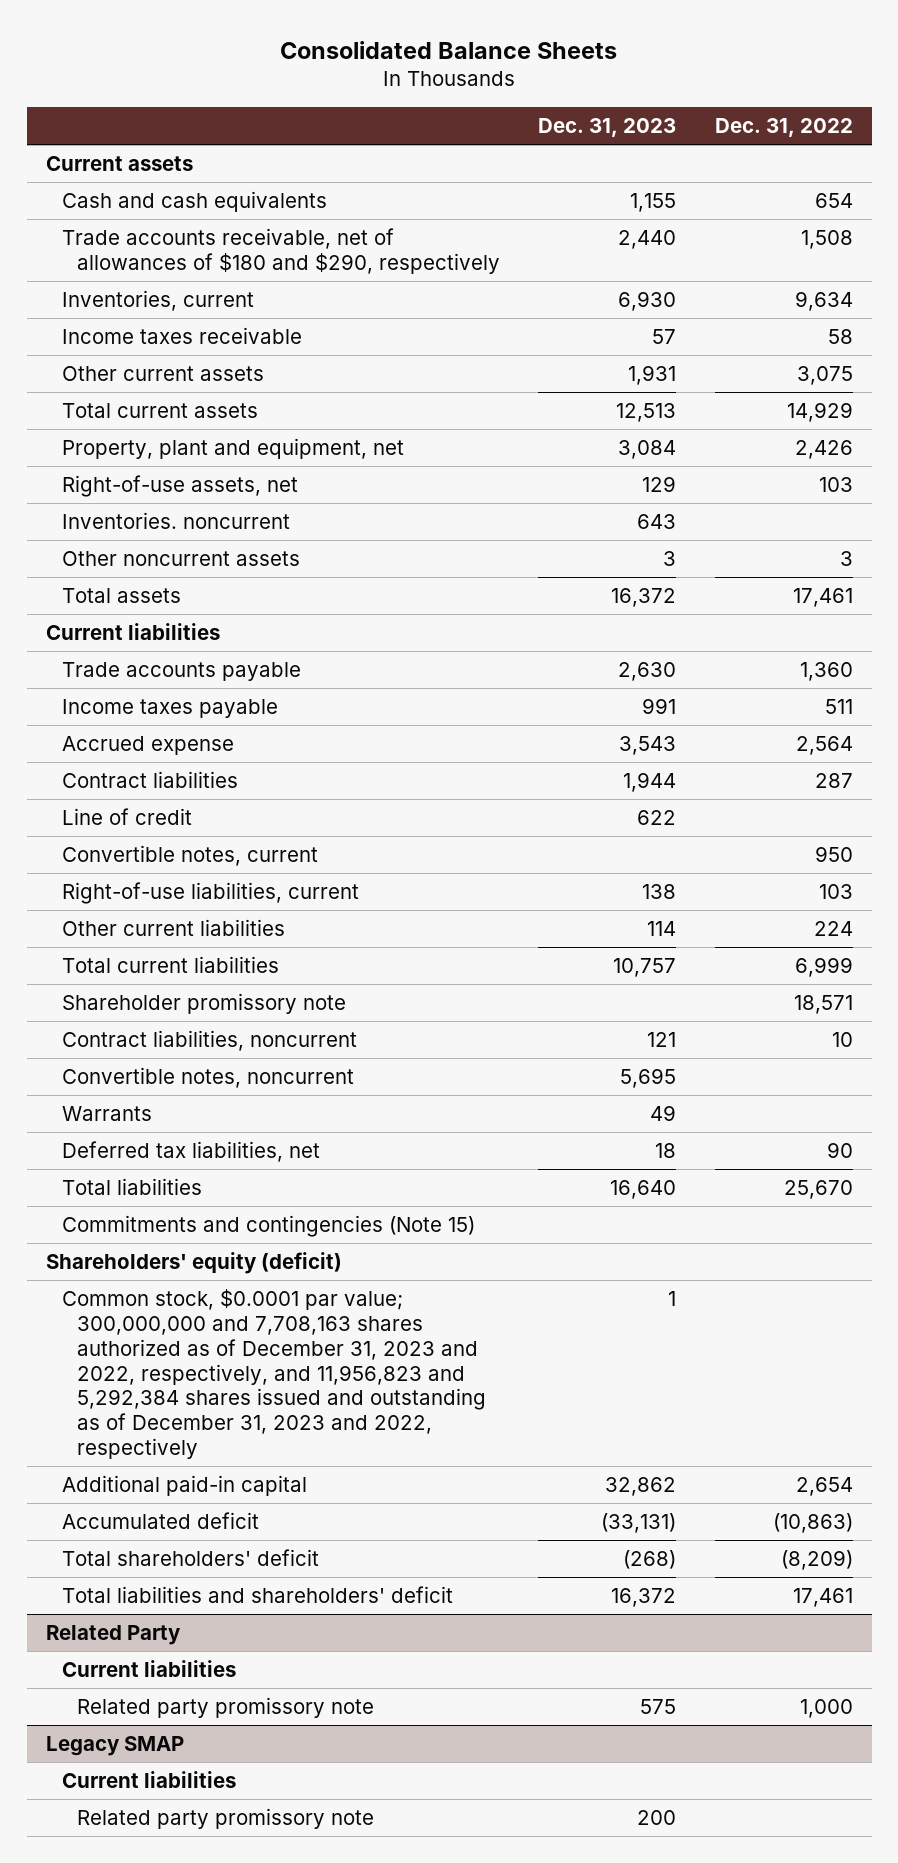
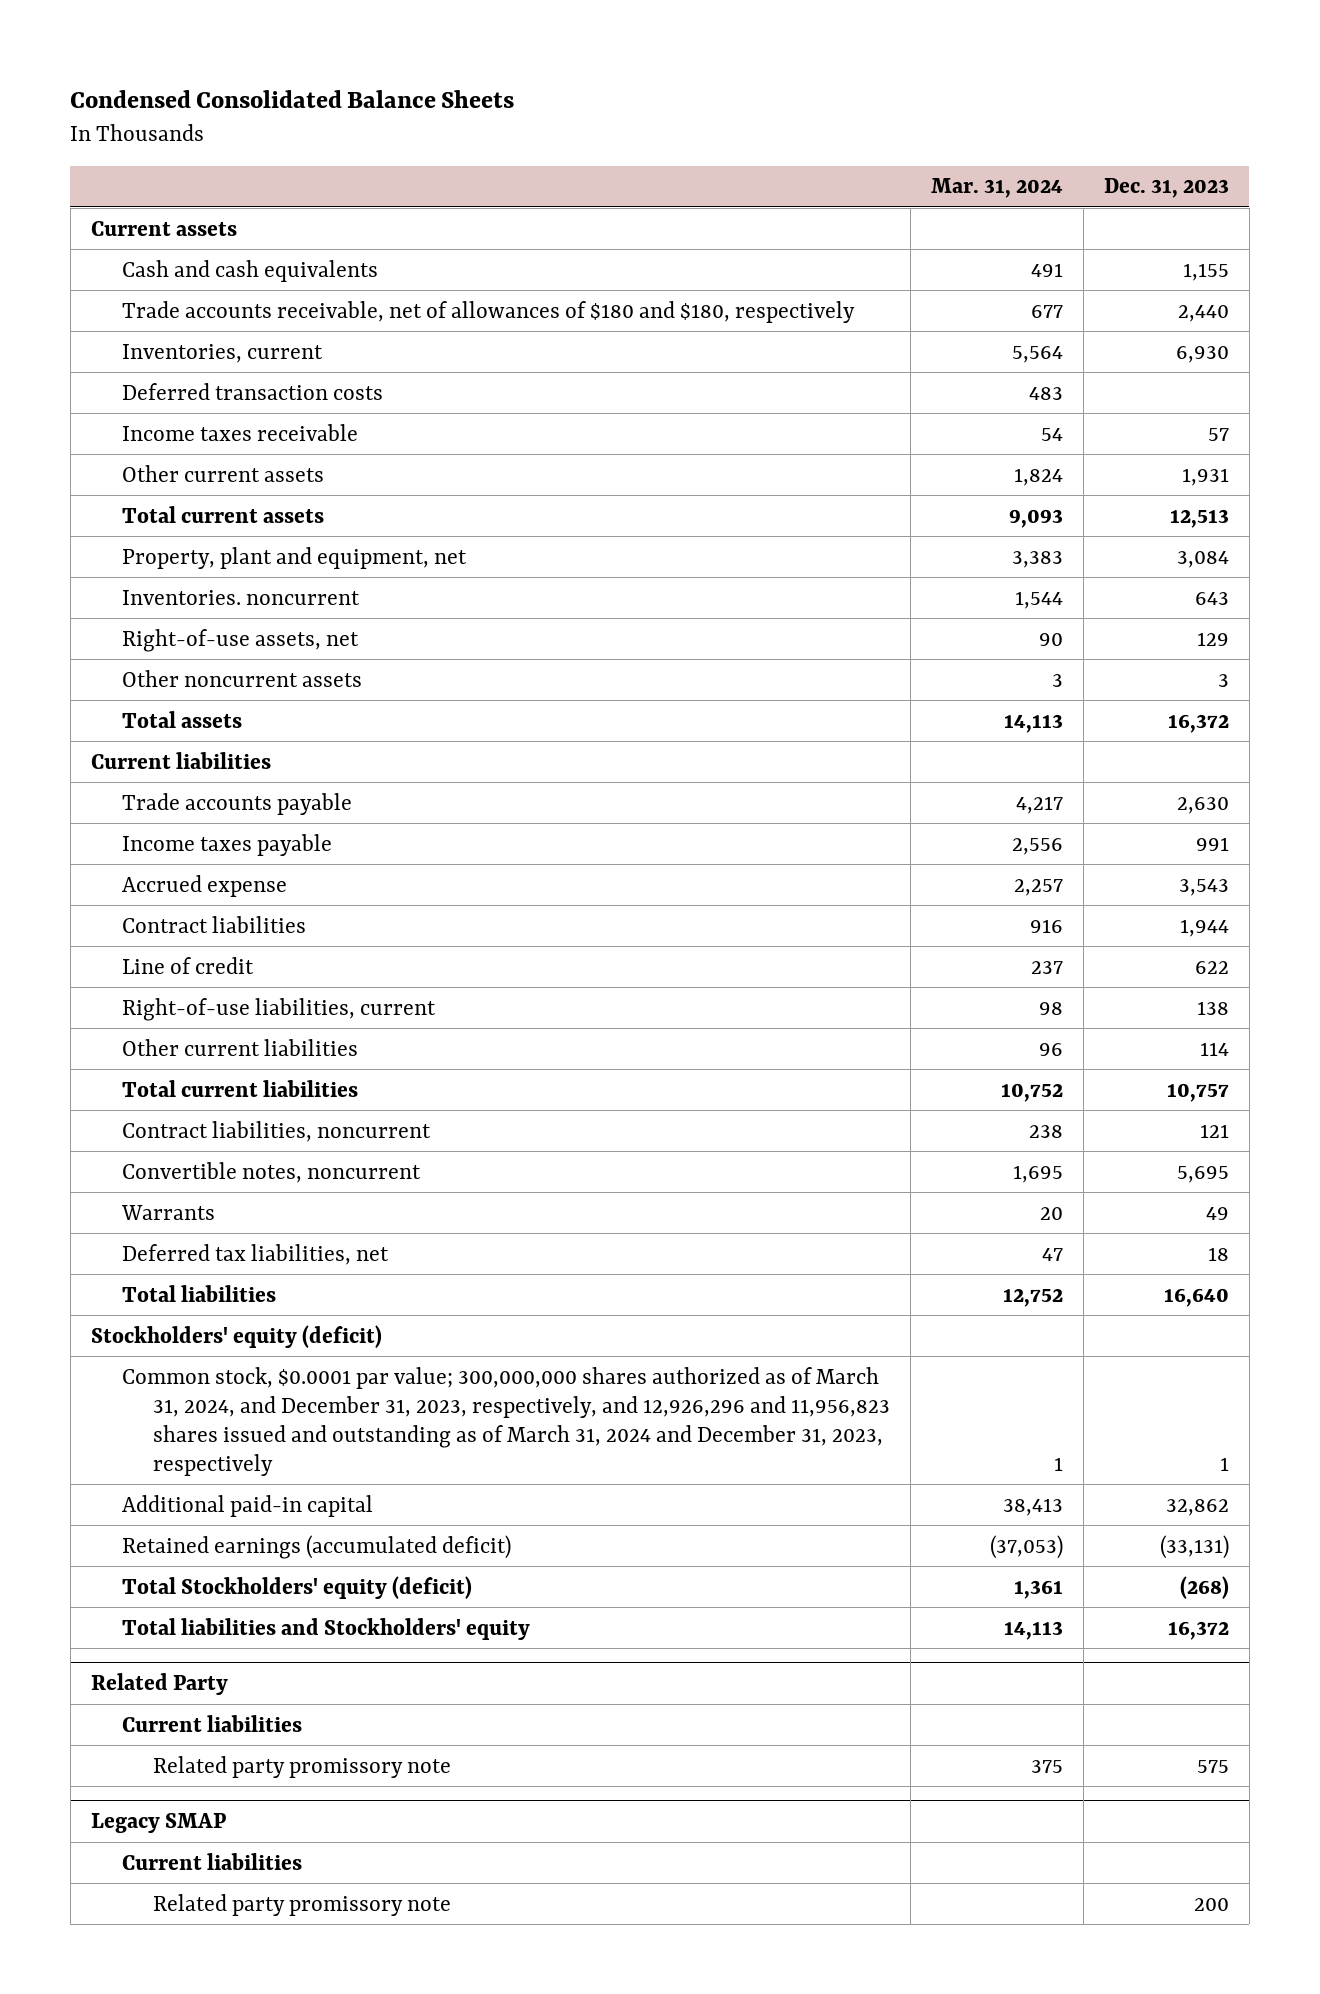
[280,40,618,59] Consolidated Balance Sheets -> [70,90,515,109] Condensed Consolidated Balance Sheets
[714,117,853,137] Dec. 31, 2022 -> none
none -> [931,178,1064,199] Mar. 31, 2024
[61,228,501,275] Trade accounts receivable, net of allowances of $180 and $290, respectively -> [121,300,855,323] Trade accounts receivable, net of allowances of $180 and $180, respectively
none -> [121,382,383,400] Deferred transaction costs
[61,475,298,498] Right-of-use assets, net -> [121,628,359,652] Right-of-use assets, net
[61,845,318,867] Convertible notes, current -> none
[61,993,346,1015] Shareholder promissory note -> none
[61,1215,475,1238] Commitments and contingencies (Note 15) -> none
[45,1252,342,1275] Shareholders' equity (deficit) -> [90,1324,382,1348] Stockholders' equity (deficit)
[61,1289,487,1459] Common stock, $0.0001 par value; 300,000,000 and 7,708,163 shares authorized as of December 31, 2023 and 2022, respectively, and 11,956,823 and 5,292,384 shares issued and outstanding as of December 31, 2023 and 2022, respectively -> [121,1366,891,1476] Common stock, $0.0001 par value; 300,000,000 shares authorized as of March 31, 2024, and December 31, 2023, respectively, and 12,926,296 and 11,956,823 shares issued and outstanding as of March 31, 2024 and December 31, 2023, respectively
[61,1512,259,1530] Accumulated deficit -> [121,1534,511,1559] Retained earnings (accumulated deficit)
[61,1549,319,1567] Total shareholders' deficit -> [121,1575,472,1599] Total Stockholders' equity (deficit)
[61,1586,453,1604] Total liabilities and shareholders' deficit -> [121,1617,530,1640] Total liabilities and Stockholders' equity

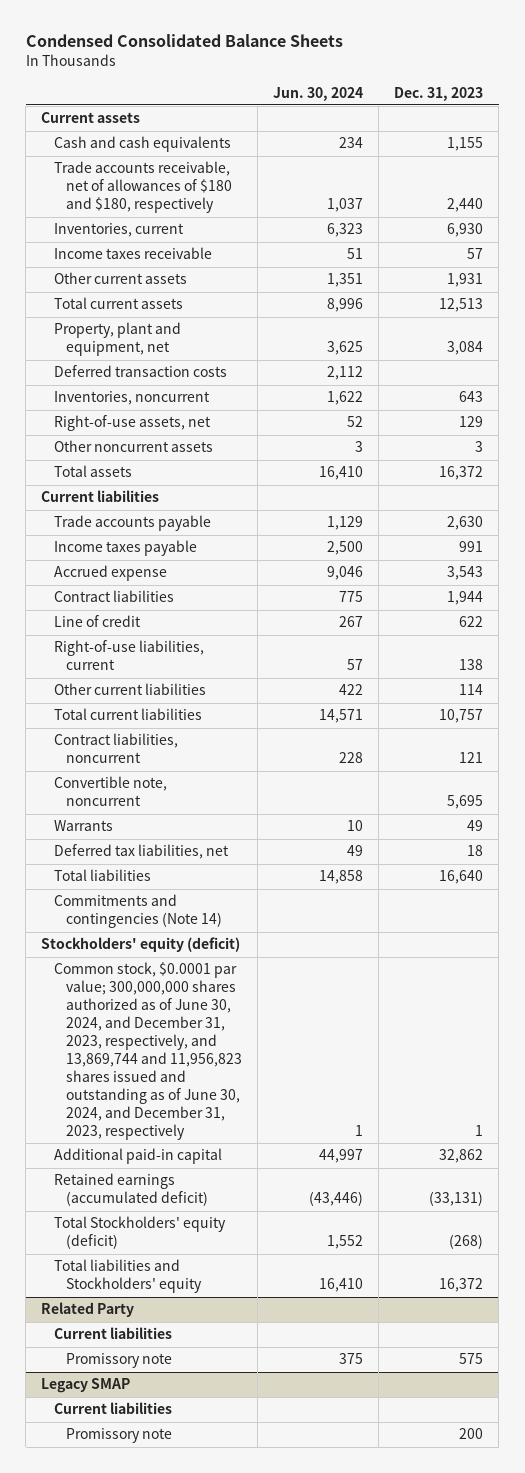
[931,178,1064,199] Mar. 31, 2024 -> none
none -> [273,86,364,101] Jun. 30, 2024
[121,382,383,400] Deferred transaction costs -> [53,365,227,378] Deferred transaction costs
[121,589,360,605] Inventories. noncurrent -> [53,391,210,406] Inventories, noncurrent
[121,1161,421,1183] Convertible notes, noncurrent -> [53,776,167,807] Convertible note, noncurrent
none -> [53,894,223,929] Commitments and contingencies (Note 14)
[121,1366,891,1476] Common stock, $0.0001 par value; 300,000,000 shares authorized as of March 31, 2024, and December 31, 2023, respectively, and 12,926,296 and 11,956,823 shares issued and outstanding as of March 31, 2024 and December 31, 2023, respectively -> [53,962,243,1140] Common stock, $0.0001 par value; 300,000,000 shares authorized as of June 30, 2024, and December 31, 2023, respectively, and 13,869,744 and 11,956,823 shares issued and outstanding as of June 30, 2024, and December 31, 2023, respectively
[153,1755,452,1778] Related party promissory note -> [66,1353,173,1369] Promissory note
[153,1893,452,1916] Related party promissory note -> [66,1428,173,1444] Promissory note

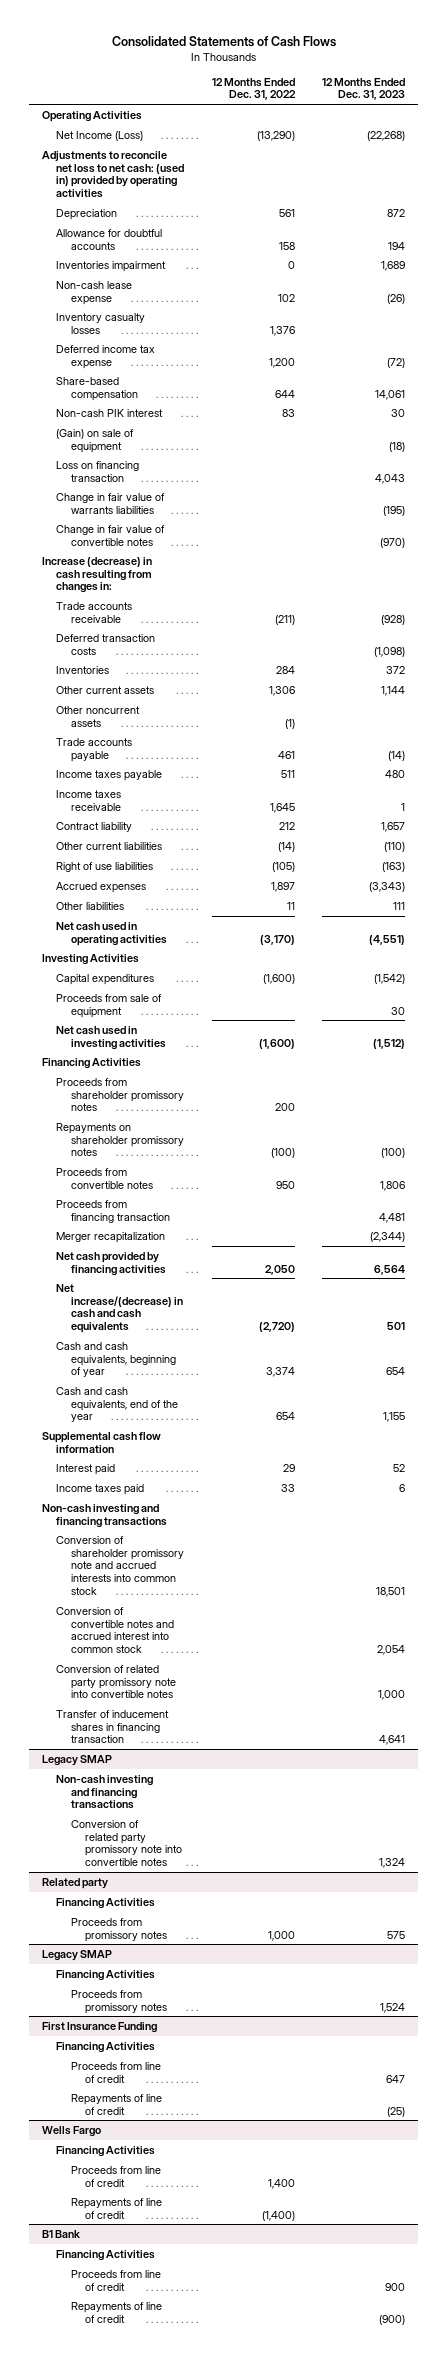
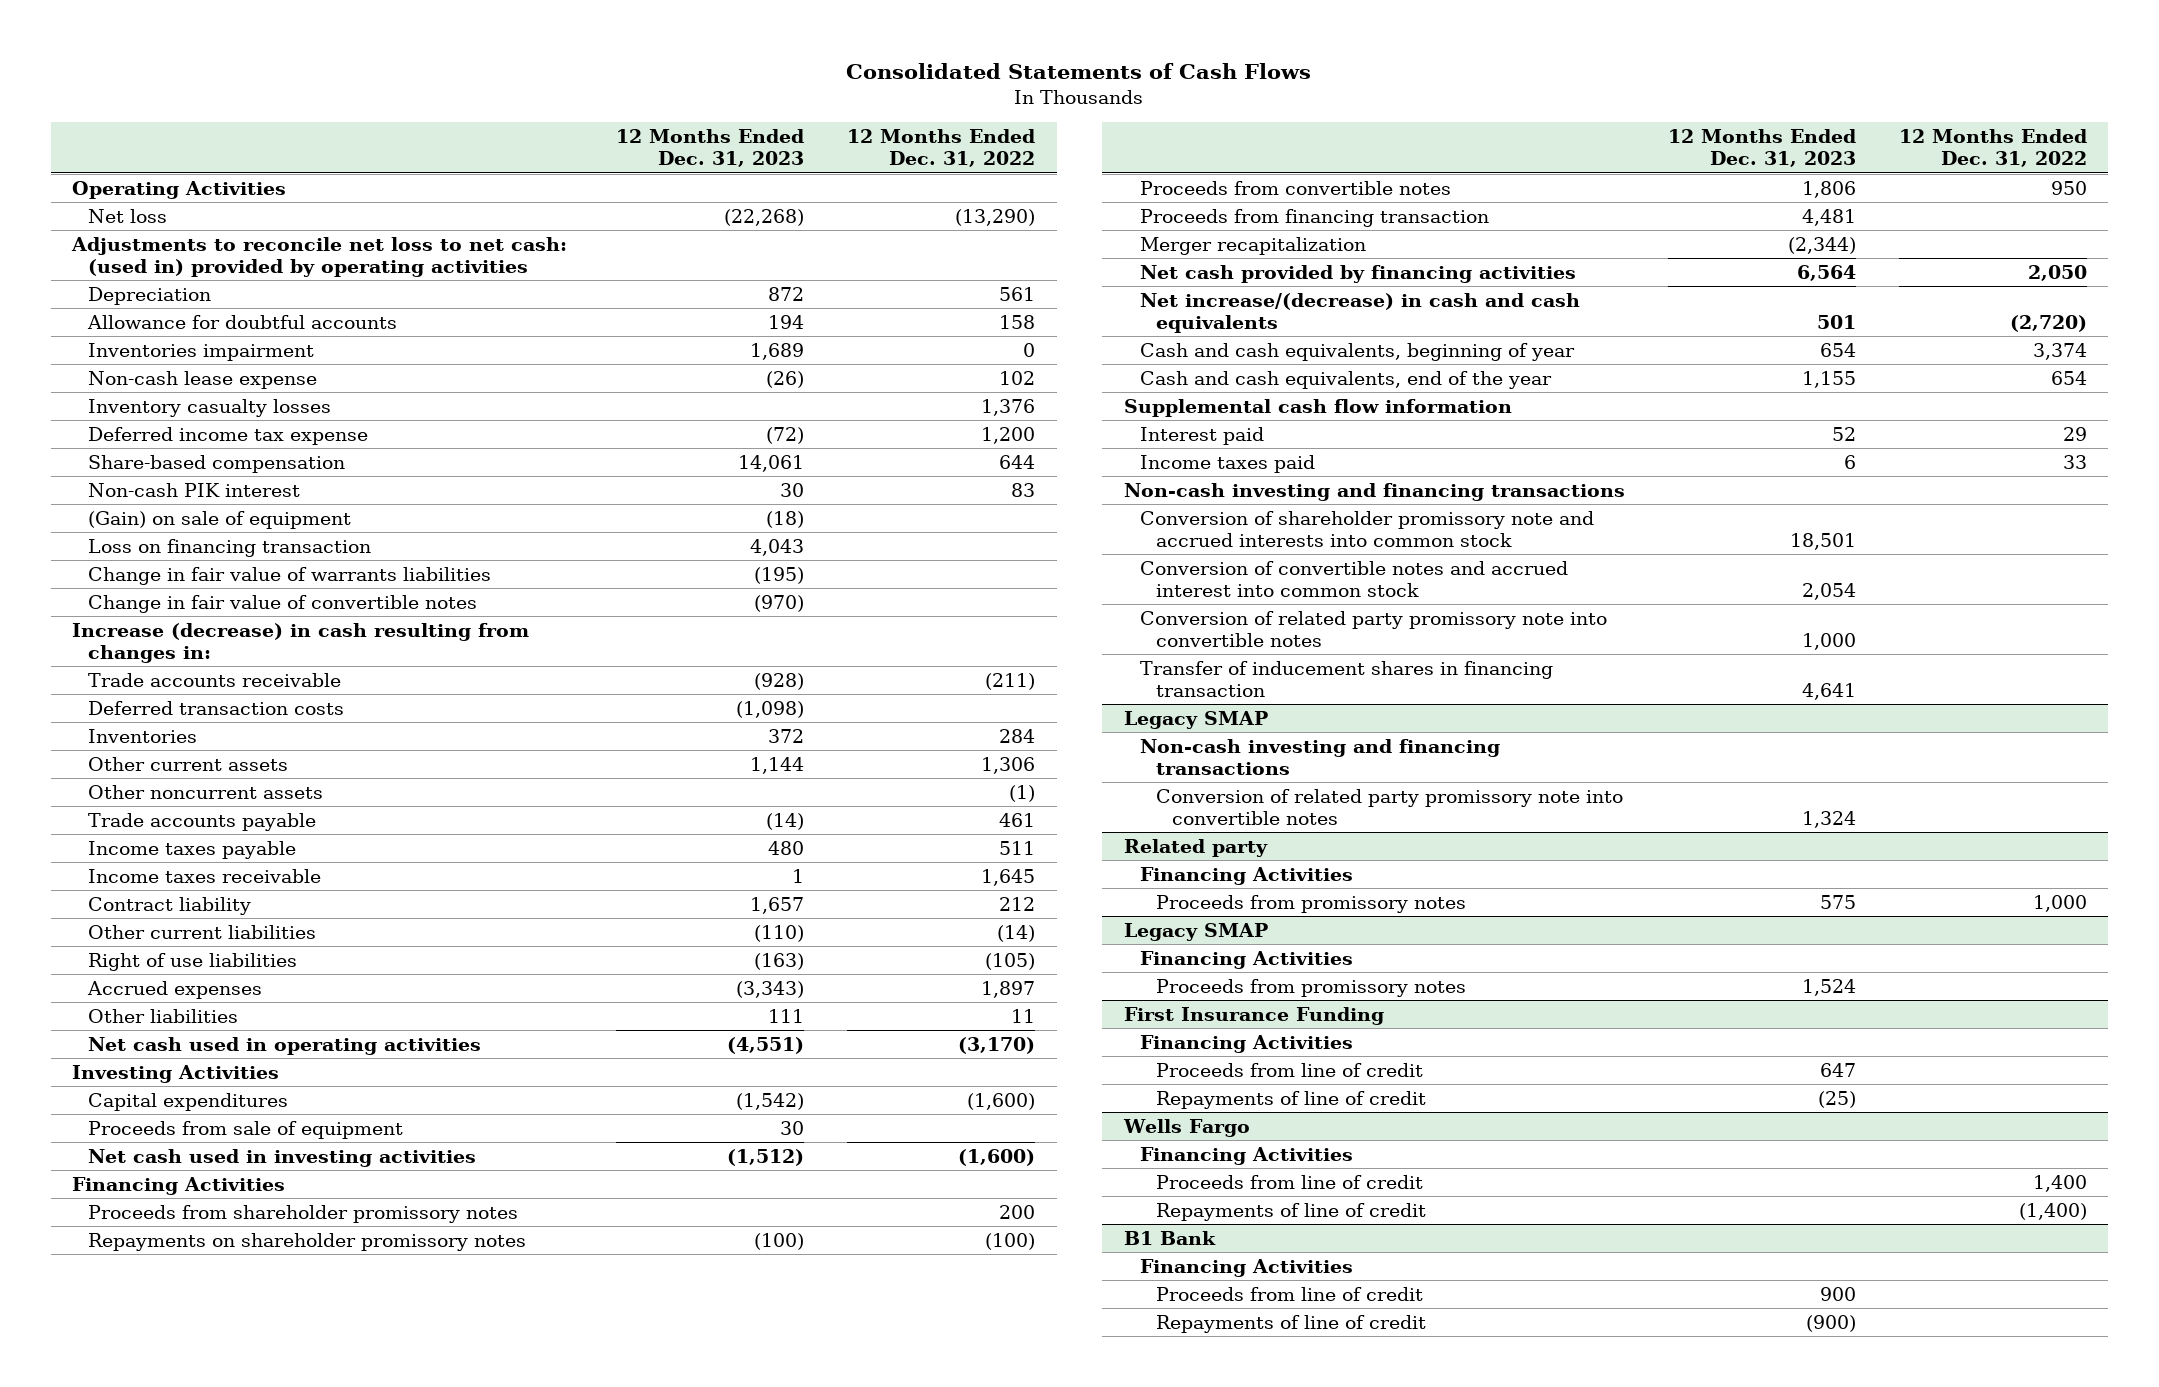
[56,130,144,141] Net Income (Loss) -> [88,208,168,223] Net loss

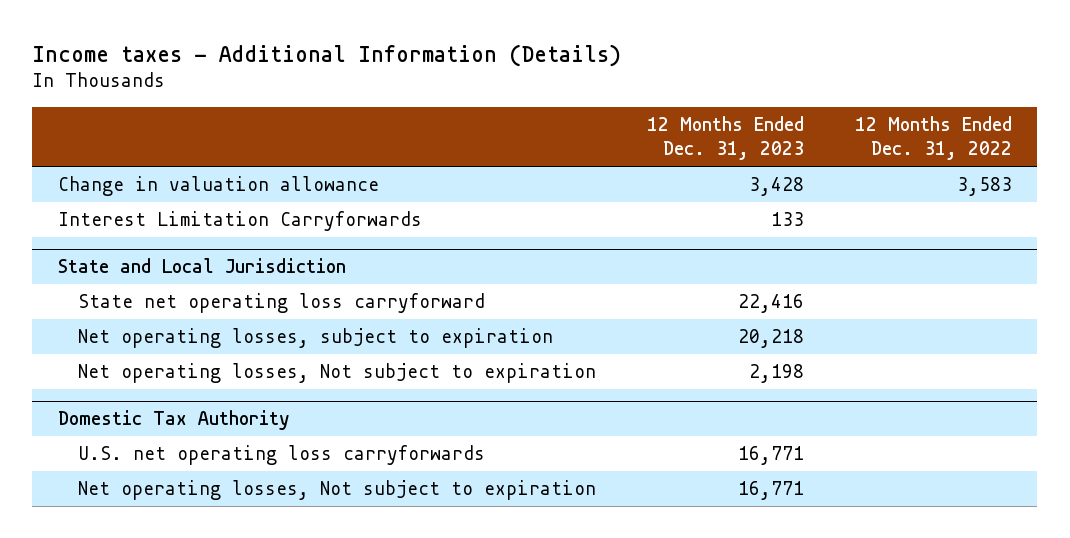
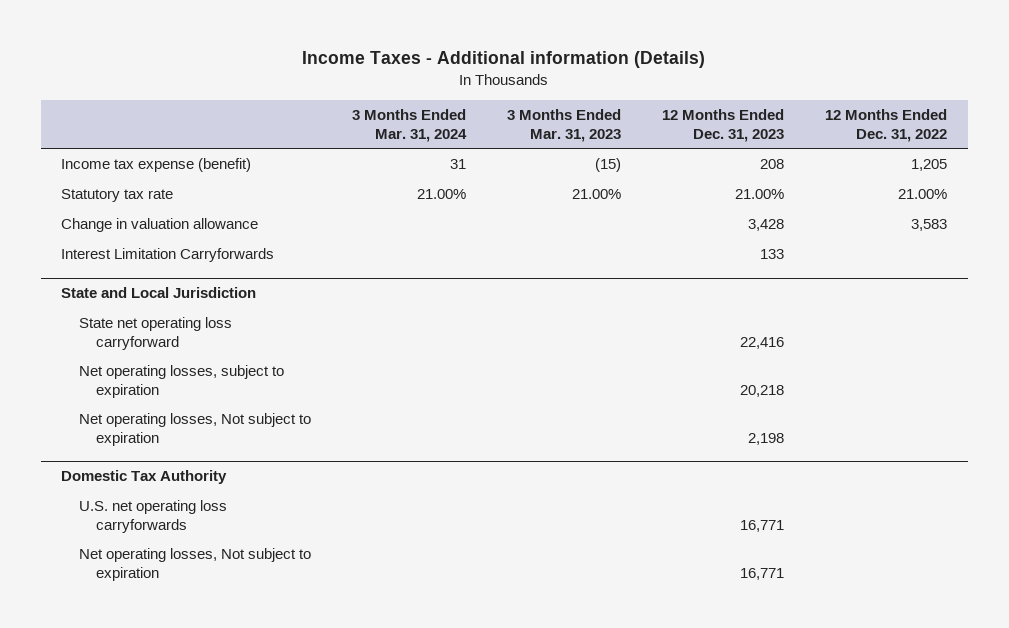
[32,43,622,67] Income taxes - Additional Information (Details) -> [302,51,706,69] Income Taxes - Additional information (Details)
none -> [352,109,468,142] 3 Months Ended Mar. 31, 2024
none -> [507,109,622,142] 3 Months Ended Mar. 31, 2023
none -> [61,158,252,173] Income tax expense (benefit)
none -> [61,189,174,203] Statutory tax rate

